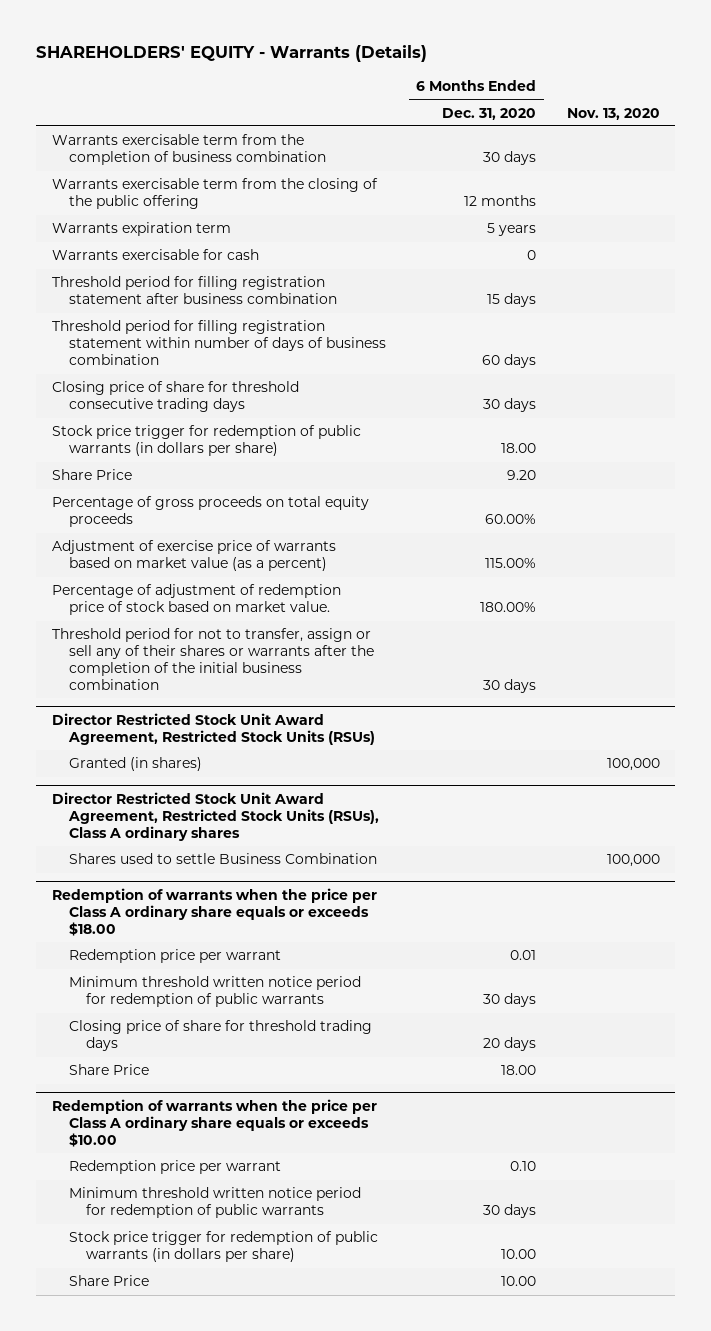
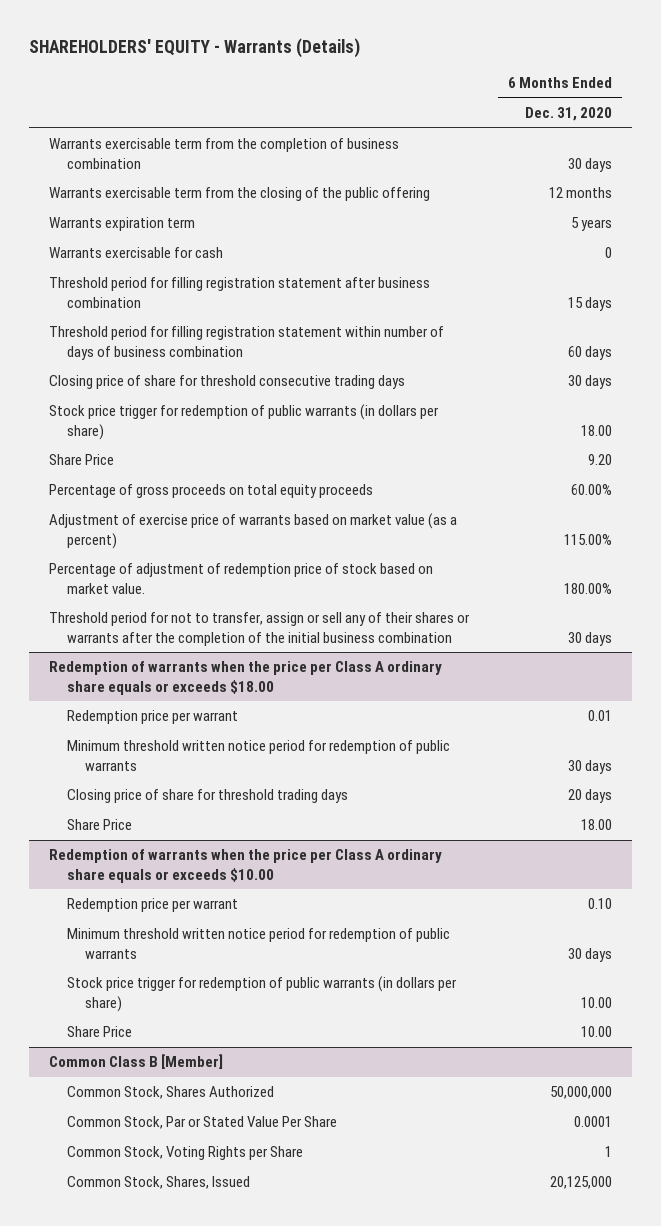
[566,107,660,120] Nov. 13, 2020 -> none
[51,712,375,745] Director Restricted Stock Unit Award Agreement, Restricted Stock Units (RSUs) -> none
[68,757,202,772] Granted (in shares) -> none
[51,791,379,841] Director Restricted Stock Unit Award Agreement, Restricted Stock Units (RSUs), Class A ordinary shares -> none
[68,853,377,865] Shares used to settle Business Combination -> none
none -> [48,1054,223,1070] Common Class B [Member]
none -> [66,1086,274,1100] Common Stock, Shares Authorized
none -> [66,1116,337,1130] Common Stock, Par or Stated Value Per Share
none -> [66,1146,303,1161] Common Stock, Voting Rights per Share
none -> [66,1176,250,1190] Common Stock, Shares, Issued

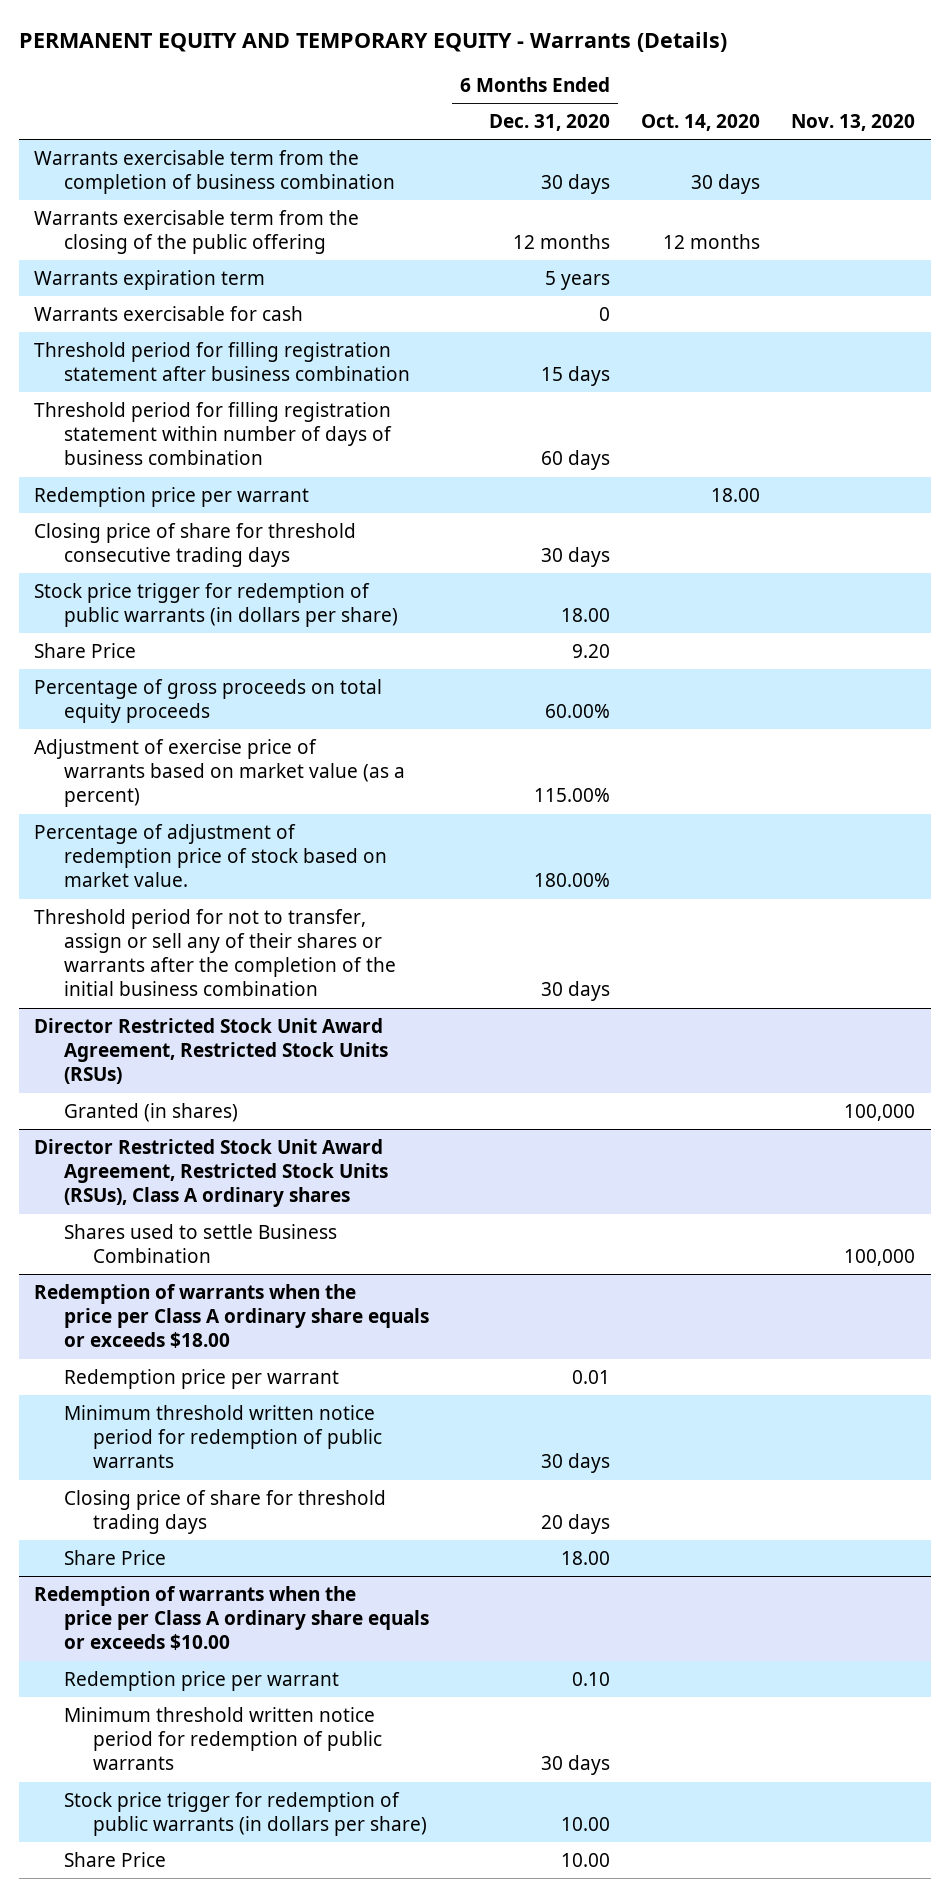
[29,37,361,58] SHAREHOLDERS' EQUITY - Warrants (Details) -> [18,32,727,53] PERMANENT EQUITY AND TEMPORARY EQUITY - Warrants (Details)
none -> [641,114,761,132] Oct. 14, 2020
none -> [791,114,916,132] Nov. 13, 2020
none -> [34,486,310,507] Redemption price per warrant
none -> [34,1017,388,1085] Director Restricted Stock Unit Award Agreement, Restricted Stock Units (RSUs)
none -> [63,1102,238,1122] Granted (in shares)
none -> [34,1138,388,1208] Director Restricted Stock Unit Award Agreement, Restricted Stock Units (RSUs), Class A ordinary shares
none -> [63,1223,337,1264] Shares used to settle Business Combination
[48,1054,223,1070] Common Class B [Member] -> none
[66,1086,274,1100] Common Stock, Shares Authorized -> none
[66,1116,337,1130] Common Stock, Par or Stated Value Per Share -> none
[66,1146,303,1161] Common Stock, Voting Rights per Share -> none
[66,1176,250,1190] Common Stock, Shares, Issued -> none

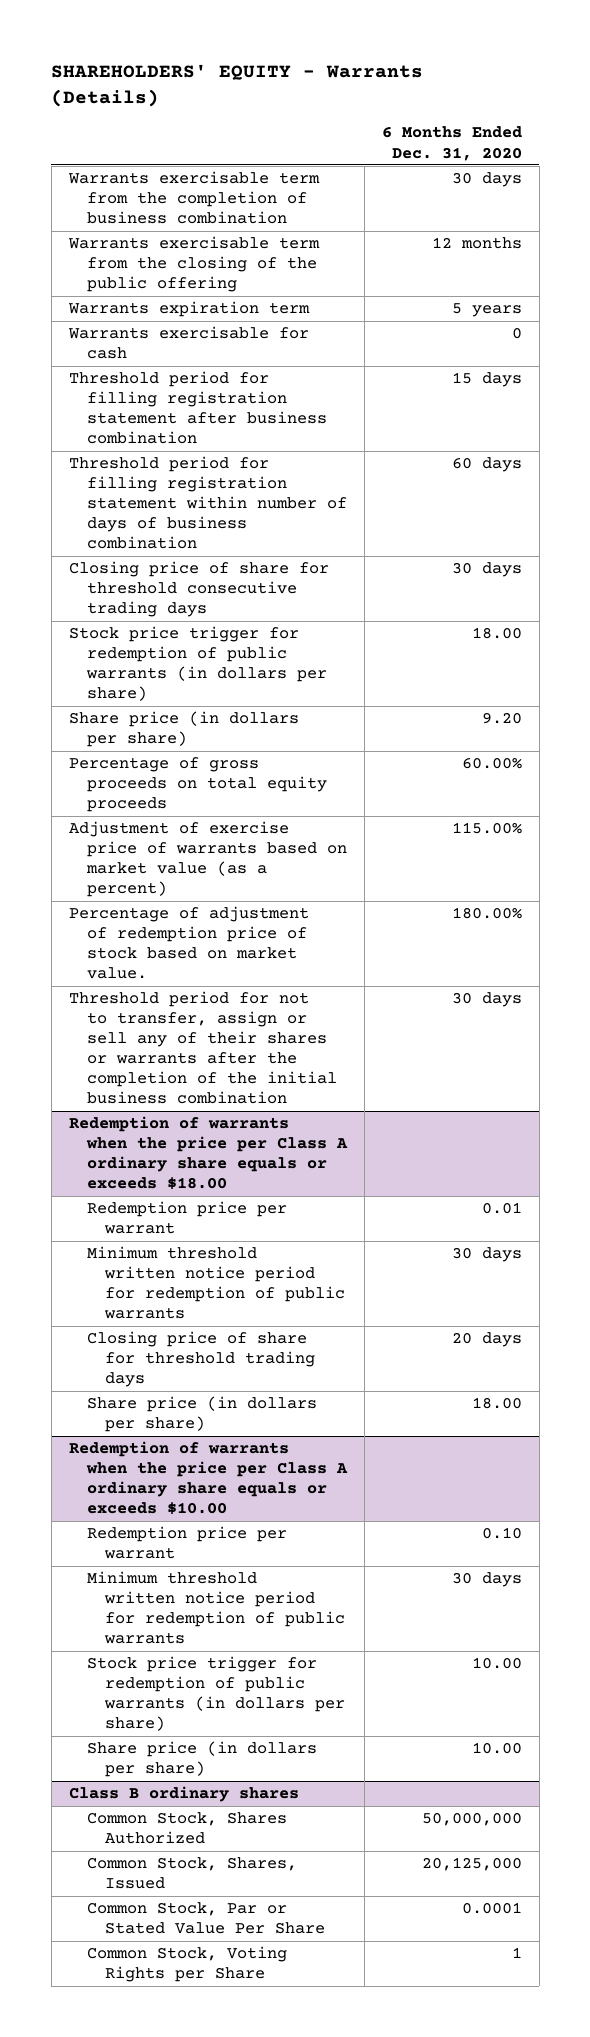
[18,32,727,53] PERMANENT EQUITY AND TEMPORARY EQUITY - Warrants (Details) -> [51,64,424,108] SHAREHOLDERS' EQUITY - Warrants (Details)
[641,114,761,132] Oct. 14, 2020 -> none
[791,114,916,132] Nov. 13, 2020 -> none
[34,486,310,507] Redemption price per warrant -> none
[34,642,137,658] Share Price -> [68,711,299,748] Share price (in dollars per share)
[34,1017,388,1085] Director Restricted Stock Unit Award Agreement, Restricted Stock Units (RSUs) -> none
[63,1102,238,1122] Granted (in shares) -> none
[34,1138,388,1208] Director Restricted Stock Unit Award Agreement, Restricted Stock Units (RSUs), Class A ordinary shares -> none
[63,1223,337,1264] Shares used to settle Business Combination -> none
[63,1549,166,1565] Share Price -> [86,1396,317,1433] Share price (in dollars per share)
[63,1851,166,1867] Share Price -> [86,1741,317,1778] Share price (in dollars per share)
none -> [68,1786,299,1803] Class B ordinary shares
none -> [86,1812,287,1845] Common Stock, Shares Authorized
none -> [86,1857,297,1890] Common Stock, Shares, Issued
none -> [86,1902,326,1935] Common Stock, Par or Stated Value Per Share
none -> [86,1946,287,1983] Common Stock, Voting Rights per Share

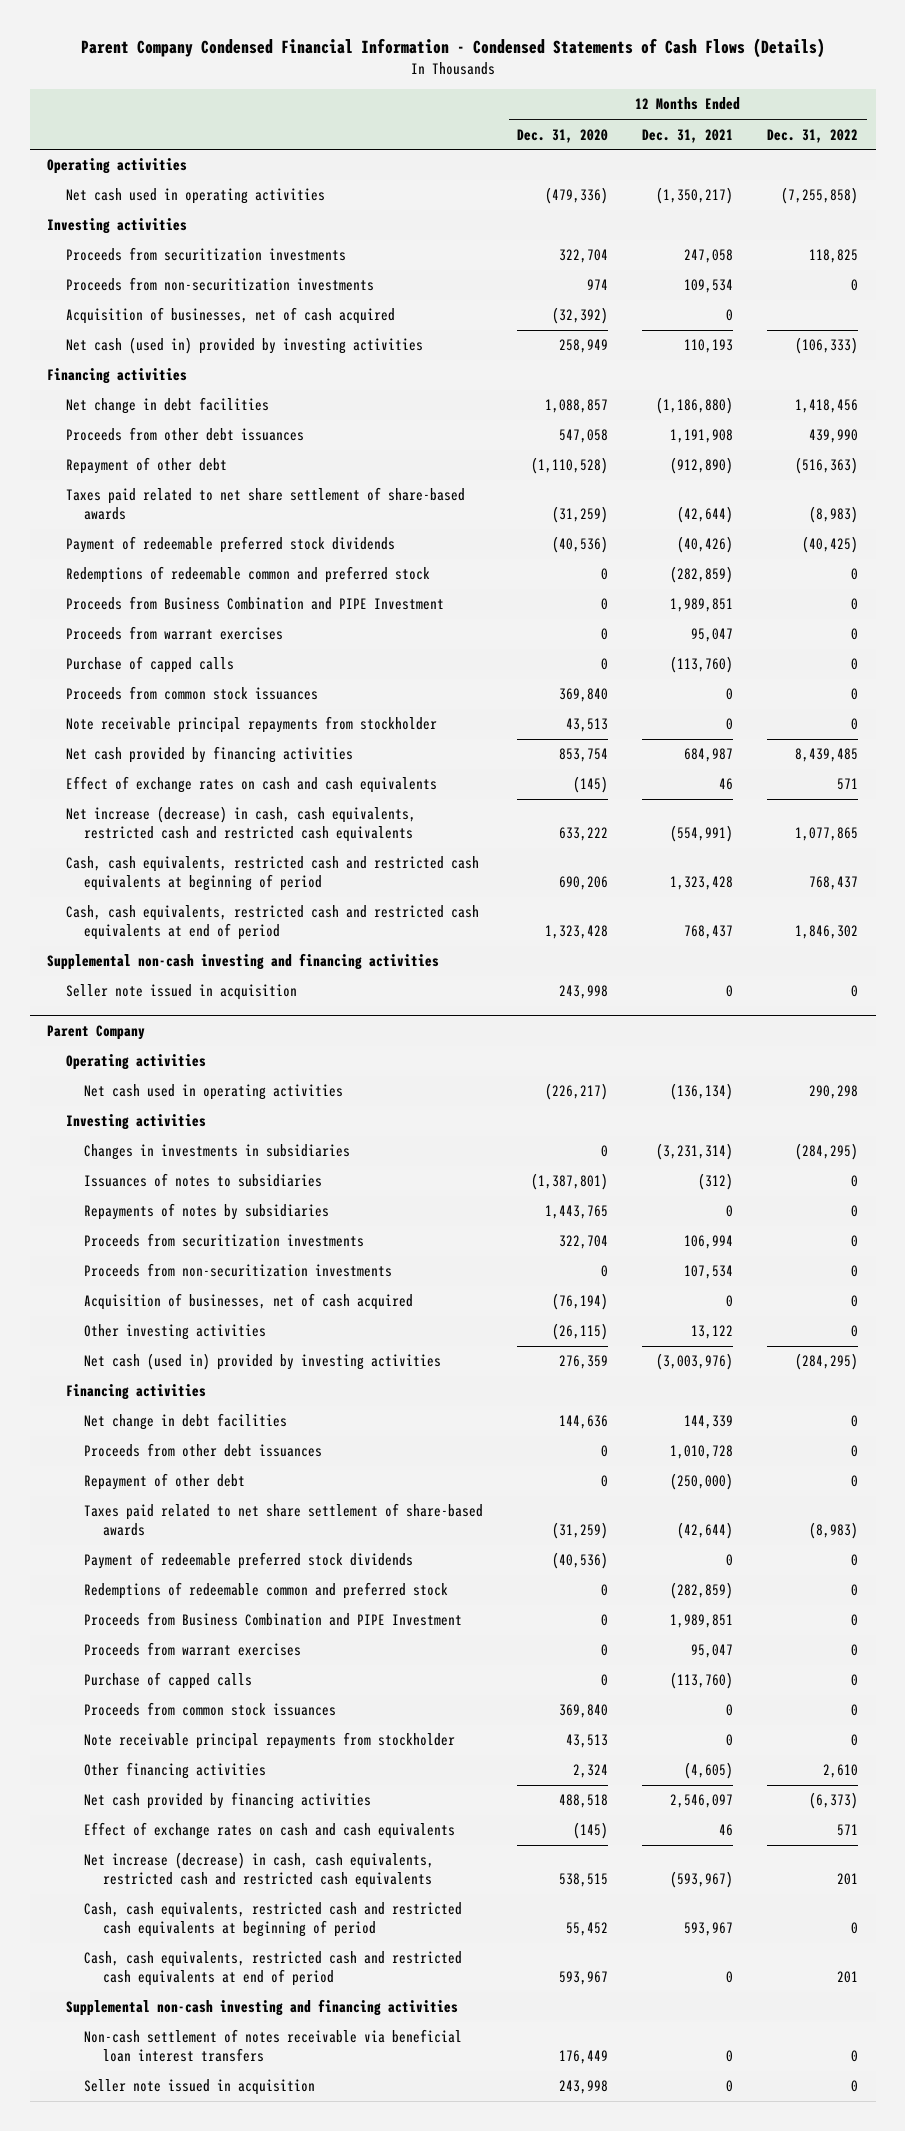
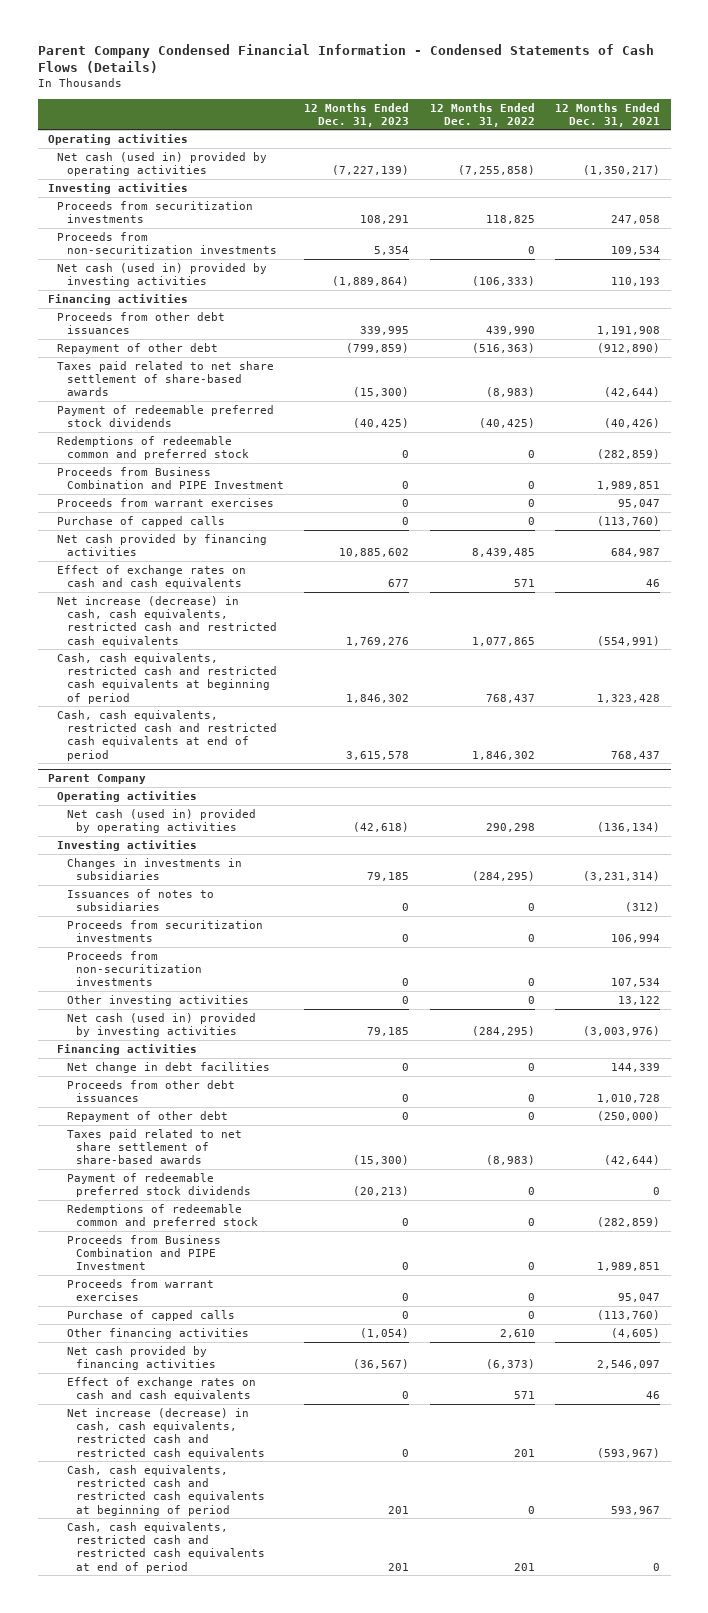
[517,128,609,143] Dec. 31, 2020 -> none
none -> [304,102,410,127] 12 Months Ended Dec. 31, 2023
[65,188,325,205] Net cash used in operating activities -> [57,151,268,177] Net cash (used in) provided by operating activities
[65,307,395,325] Acquisition of businesses, net of cash acquired -> none
[65,397,269,415] Net change in debt facilities -> none
[65,686,318,701] Proceeds from common stock issuances -> none
[65,716,437,734] Note receivable principal repayments from stockholder -> none
[46,953,439,971] Supplemental non-cash investing and financing activities -> none
[65,984,297,1001] Seller note issued in acquisition -> none
[84,1084,344,1101] Net cash used in operating activities -> [66,808,256,834] Net cash (used in) provided by operating activities
[84,1203,330,1221] Repayments of notes by subsidiaries -> none
[84,1293,414,1311] Acquisition of businesses, net of cash acquired -> none
[84,1702,337,1717] Proceeds from common stock issuances -> none
[84,1732,456,1750] Note receivable principal repayments from stockholder -> none
[65,1999,458,2017] Supplemental non-cash investing and financing activities -> none
[84,2029,463,2062] Non-cash settlement of notes receivable via beneficial loan interest transfers -> none
[84,2079,316,2096] Seller note issued in acquisition -> none

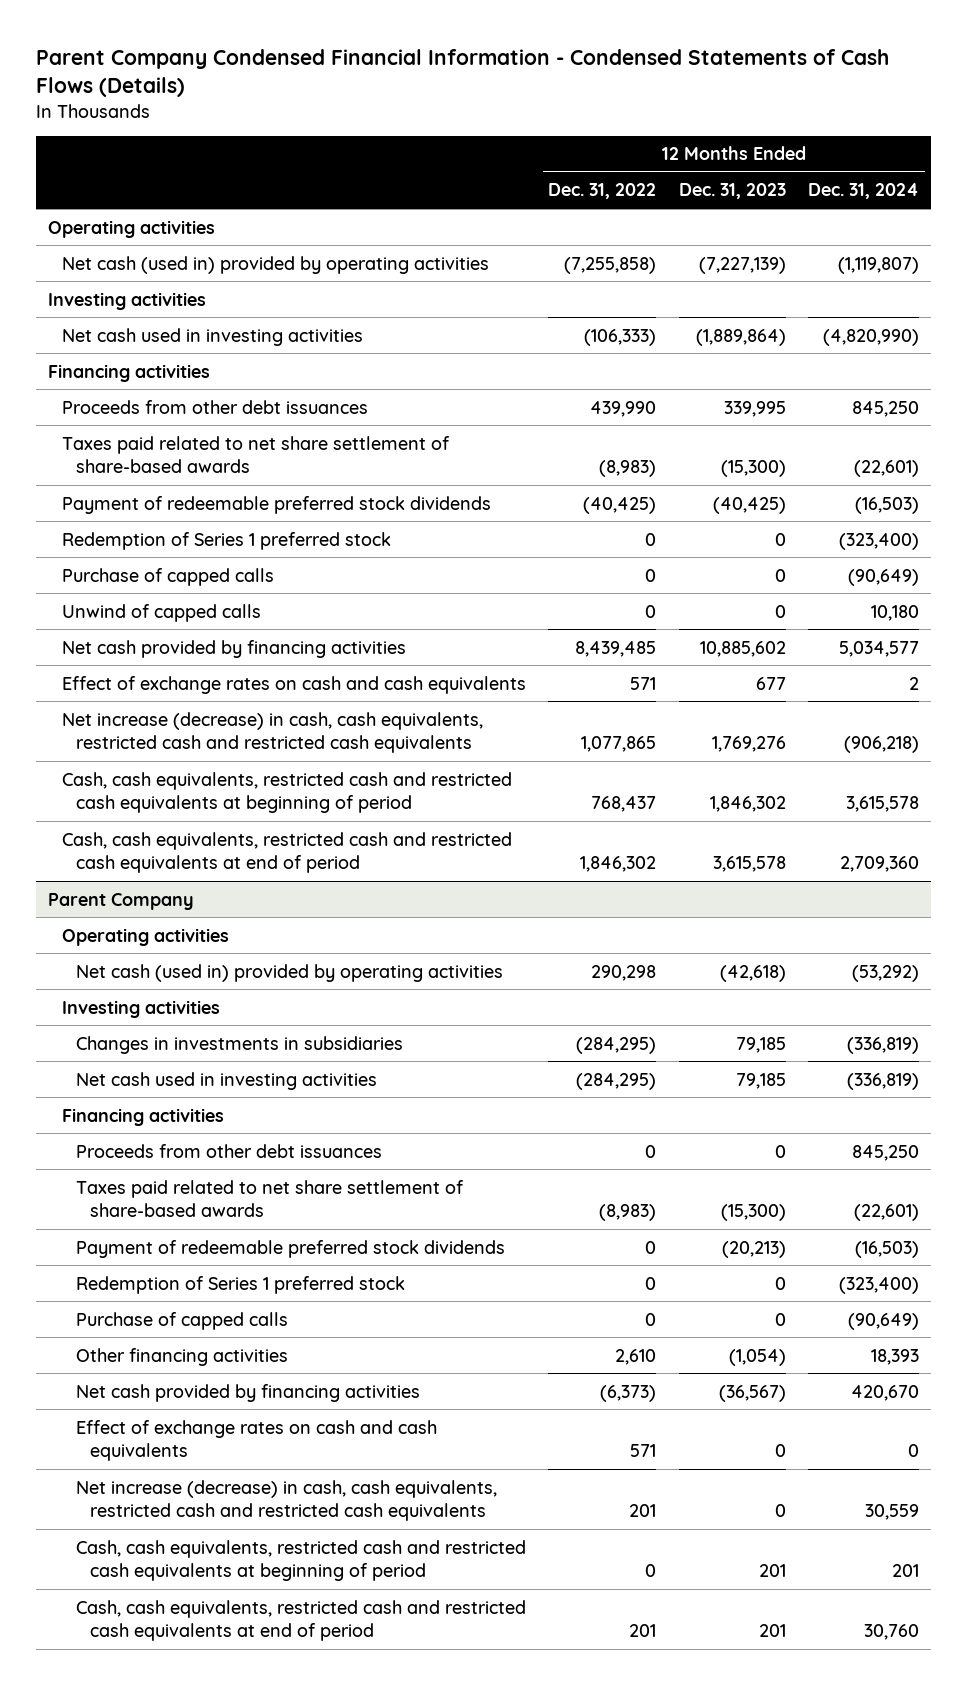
[555,102,661,127] 12 Months Ended Dec. 31, 2021 -> none
none -> [808,183,920,200] Dec. 31, 2024
[57,200,254,224] Proceeds from securitization investments -> none
[57,231,277,255] Proceeds from non-securitization investments -> none
[57,262,268,288] Net cash (used in) provided by investing activities -> [61,327,363,346] Net cash used in investing activities
[57,342,219,354] Repayment of other debt -> none
[57,435,249,461] Redemptions of redeemable common and preferred stock -> none
[57,466,284,490] Proceeds from Business Combination and PIPE Investment -> none
[57,497,275,507] Proceeds from warrant exercises -> none
none -> [61,531,391,550] Redemption of Series 1 preferred stock
none -> [61,603,261,622] Unwind of capped calls
[66,888,214,912] Issuances of notes to subsidiaries -> none
[66,919,263,943] Proceeds from securitization investments -> none
[66,950,203,987] Proceeds from non-securitization investments -> none
[66,994,249,1006] Other investing activities -> none
[66,1012,256,1038] Net cash (used in) provided by investing activities -> [75,1071,377,1090] Net cash used in investing activities
[66,1061,270,1073] Net change in debt facilities -> none
[66,1110,228,1122] Repayment of other debt -> none
[66,1203,259,1229] Redemptions of redeemable common and preferred stock -> none
[66,1234,221,1271] Proceeds from Business Combination and PIPE Investment -> none
[66,1278,214,1302] Proceeds from warrant exercises -> none
none -> [75,1275,405,1294] Redemption of Series 1 preferred stock

